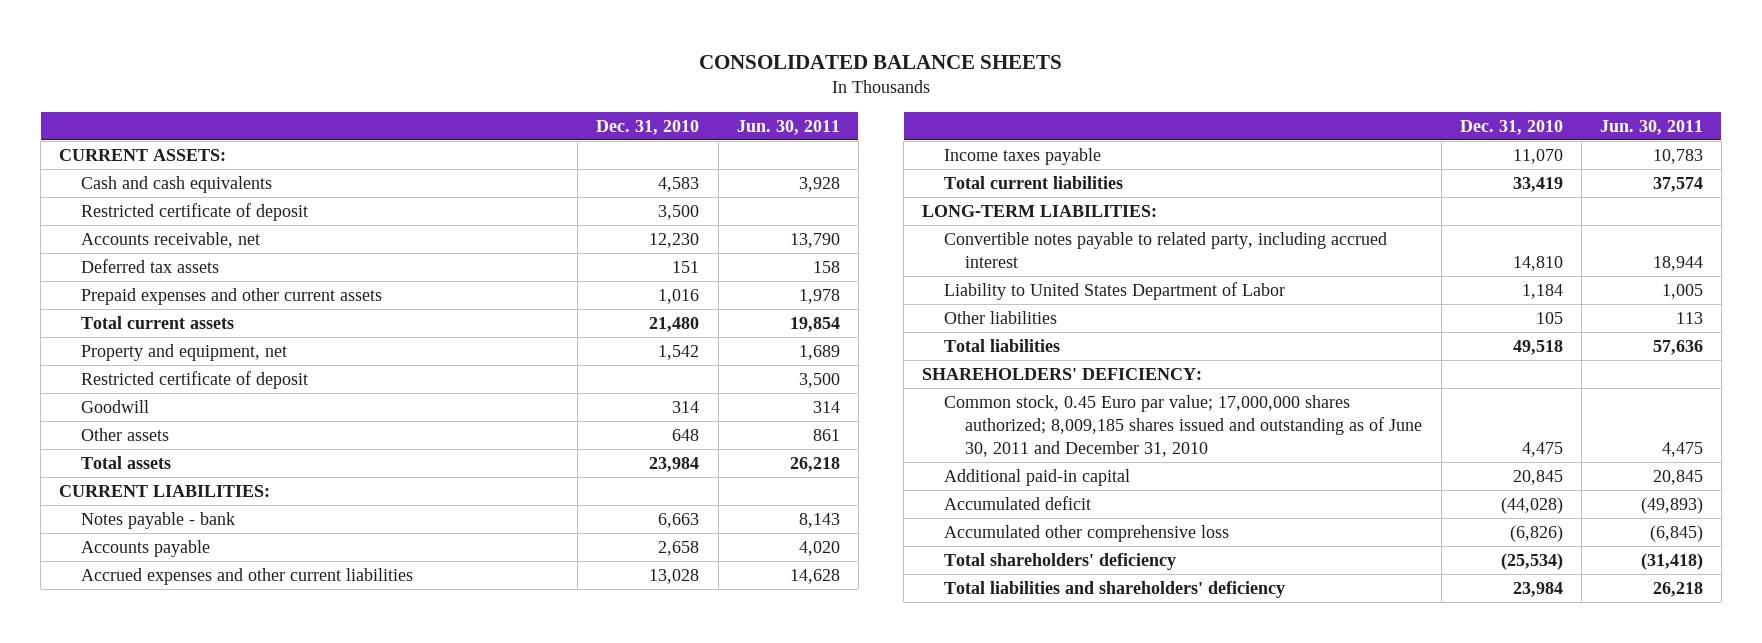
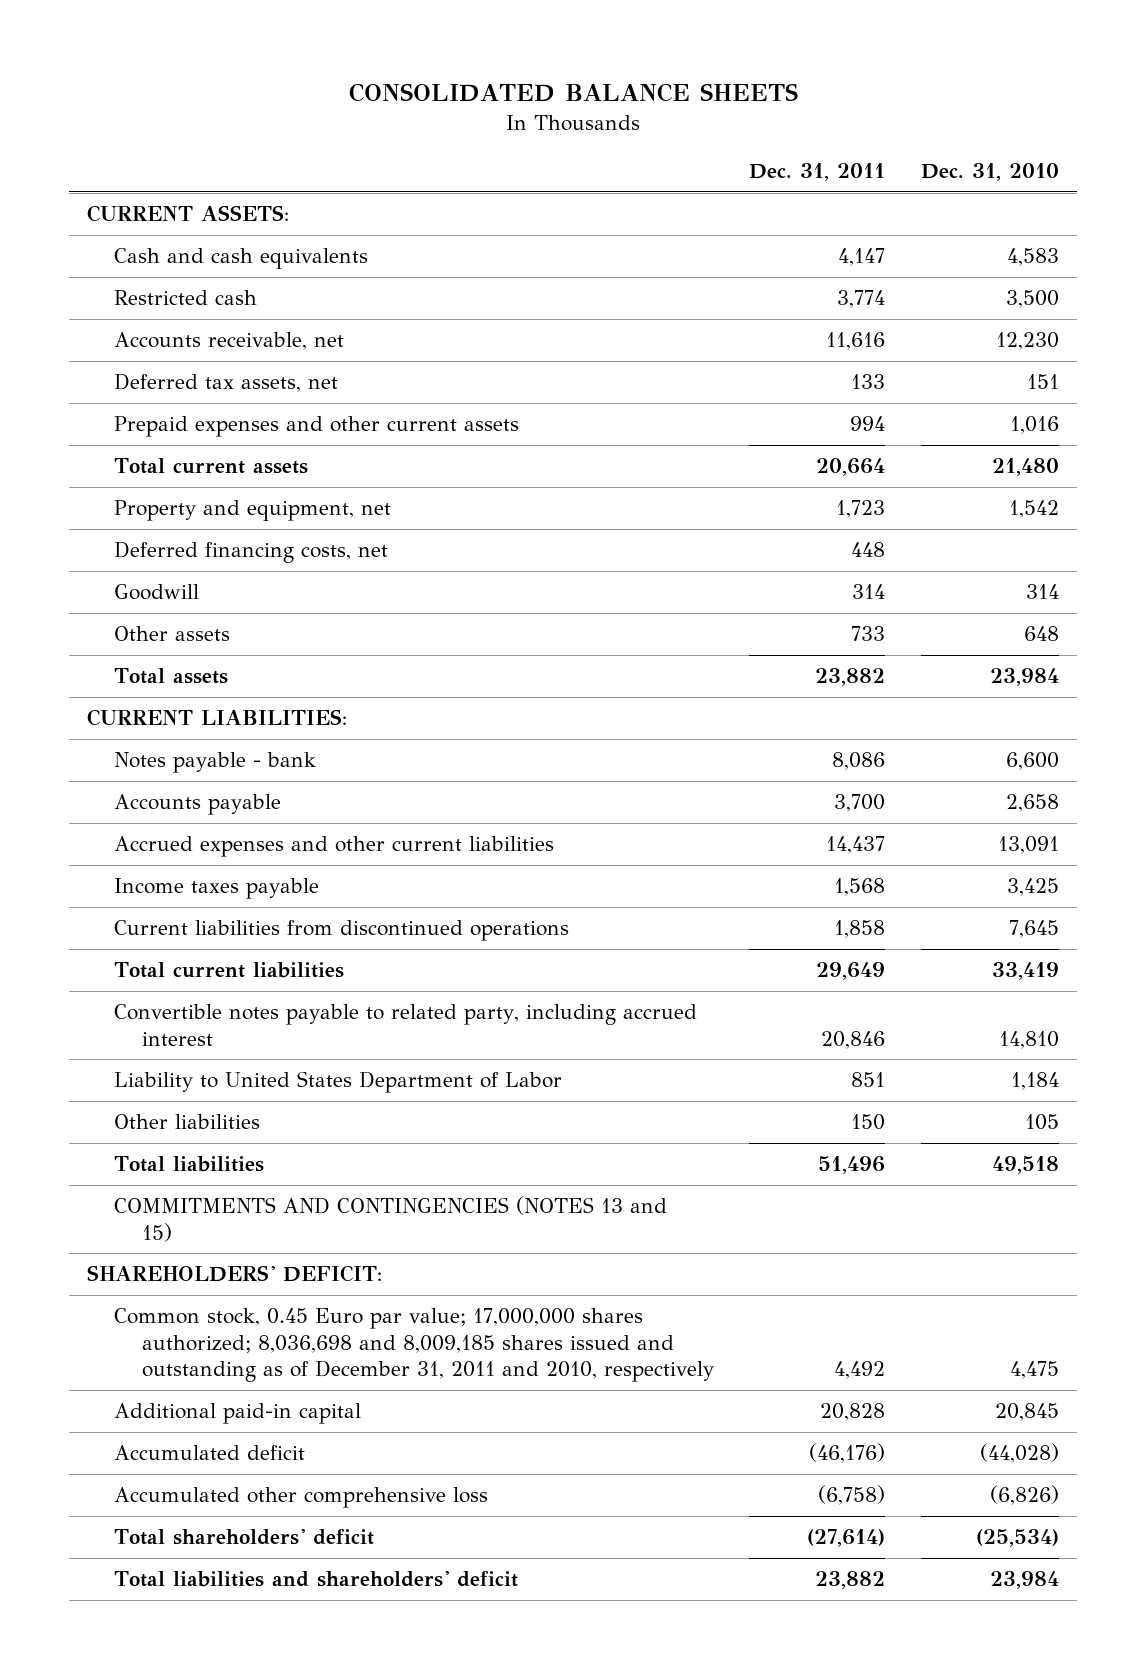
[736,119,840,135] Jun. 30, 2011 -> none
none -> [749,163,886,182] Dec. 31, 2011
[80,203,308,222] Restricted certificate of deposit -> none
none -> [114,289,258,305] Restricted cash
[80,259,219,274] Deferred tax assets -> [114,372,339,392] Deferred tax assets, net
[80,371,308,390] Restricted certificate of deposit -> none
none -> [114,540,389,563] Deferred financing costs, net
[658,513,700,529] 6,663 -> [1006,751,1060,770] 6,600
[649,569,700,585] 13,028 -> [998,835,1060,854] 13,091
[1512,149,1563,165] 11,070 -> [1007,877,1060,896] 3,425
none -> [114,919,570,941] Current liabilities from discontinued operations
[922,205,1158,218] LONG-TERM LIABILITIES: -> none
none -> [114,1195,668,1242] COMMITMENTS AND CONTINGENCIES (NOTES 13 and 15)
[922,368,1203,381] SHAREHOLDERS' DEFICIENCY: -> [86,1264,382,1282] SHAREHOLDERS' DEFICIT:
[943,395,1423,457] Common stock, 0.45 Euro par value; 17,000,000 shares authorized; 8,009,185 shares issued and outstanding as of June 30, 2011 and December 31, 2010 -> [114,1307,714,1383] Common stock, 0.45 Euro par value; 17,000,000 shares authorized; 8,036,698 and 8,009,185 shares issued and outstanding as of December 31, 2011 and 2010, respectively
[943,553,1176,571] Total shareholders' deficiency -> [114,1528,375,1545] Total shareholders' deficit
[943,581,1285,599] Total liabilities and shareholders' deficiency -> [114,1570,519,1587] Total liabilities and shareholders' deficit

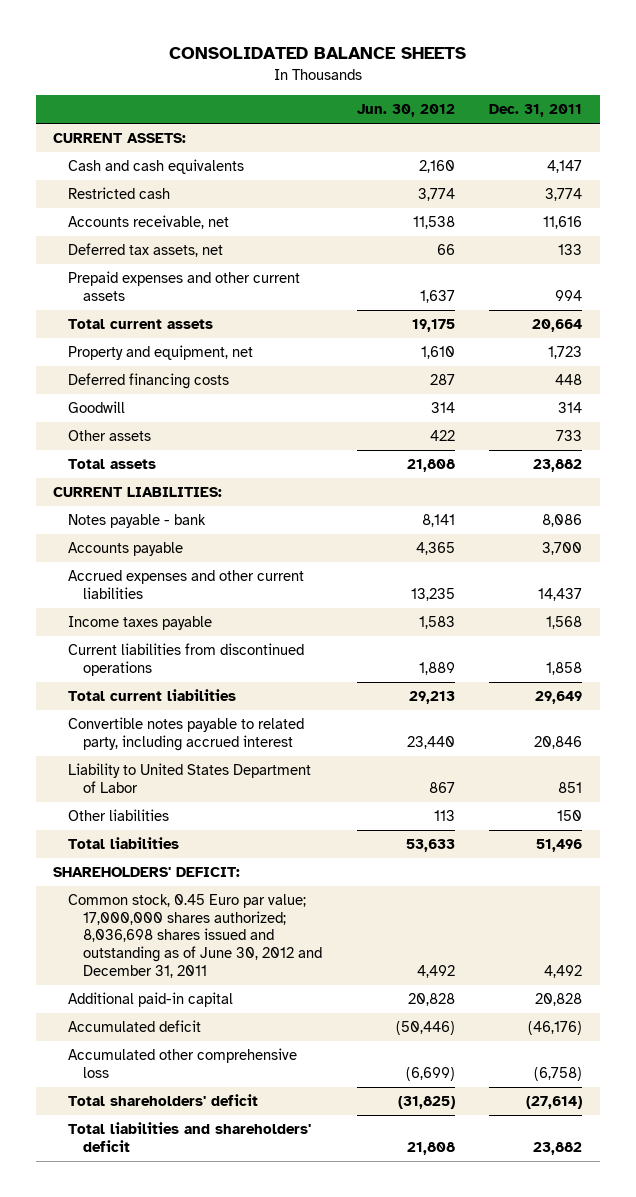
[921,163,1060,182] Dec. 31, 2010 -> none
none -> [356,104,455,118] Jun. 30, 2012
[114,540,389,563] Deferred financing costs, net -> [68,373,230,390] Deferred financing costs
[114,1195,668,1242] COMMITMENTS AND CONTINGENCIES (NOTES 13 and 15) -> none
[114,1307,714,1383] Common stock, 0.45 Euro par value; 17,000,000 shares authorized; 8,036,698 and 8,009,185 shares issued and outstanding as of December 31, 2011 and 2010, respectively -> [68,894,323,978] Common stock, 0.45 Euro par value; 17,000,000 shares authorized; 8,036,698 shares issued and outstanding as of June 30, 2012 and December 31, 2011

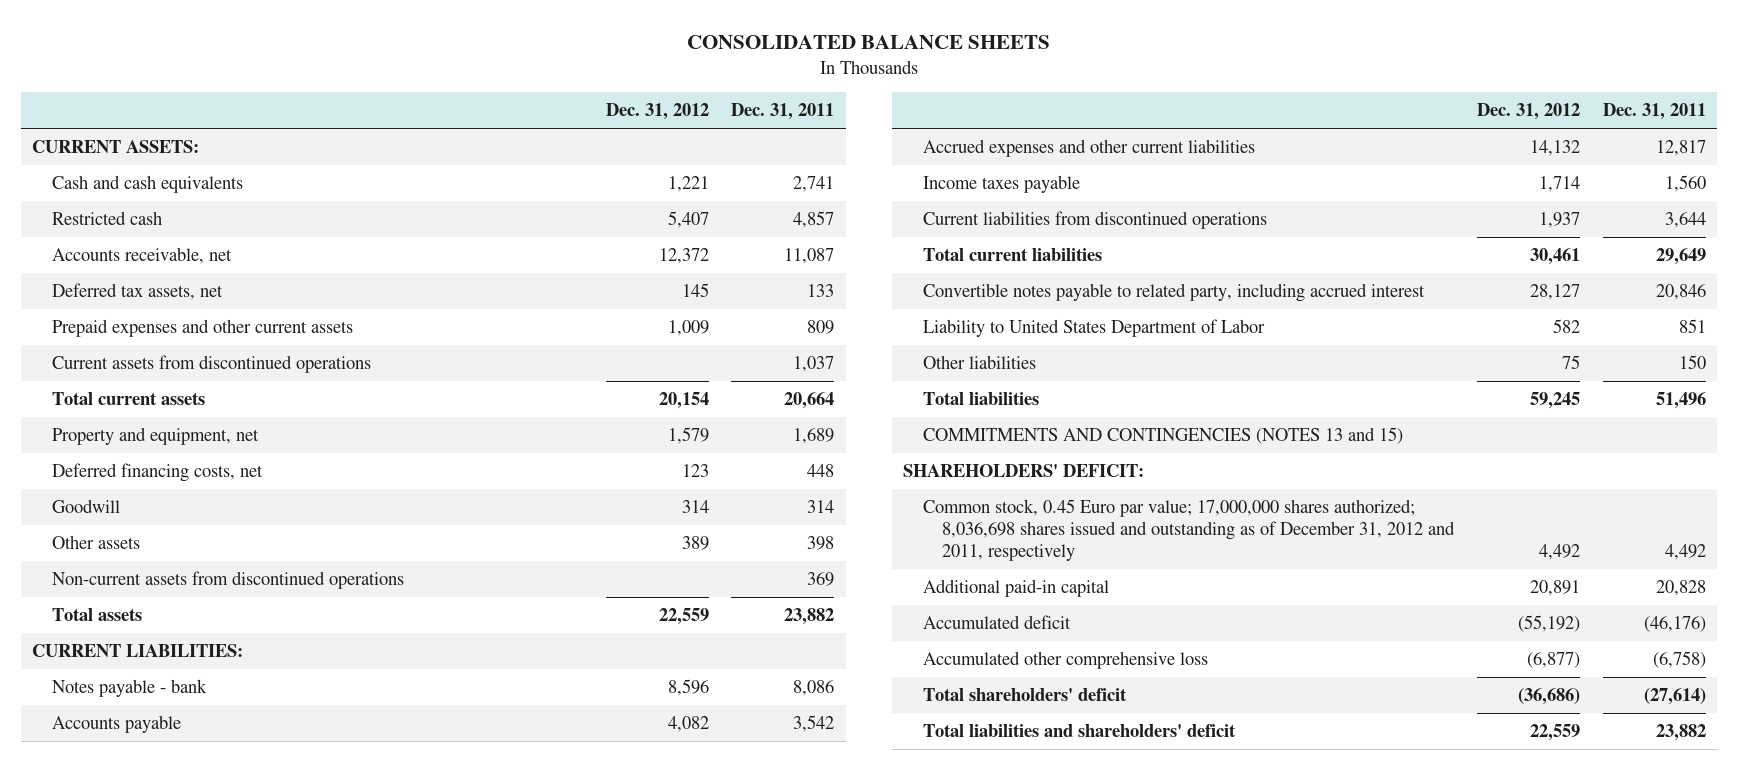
[356,104,455,118] Jun. 30, 2012 -> none
none -> [605,103,709,121] Dec. 31, 2012
[547,160,583,174] 4,147 -> [793,175,835,192] 2,741
[545,188,583,202] 3,774 -> [793,210,835,228] 4,857
[543,216,583,230] 11,616 -> [784,247,835,264] 11,087
[555,289,583,301] 994 -> [807,319,835,334] 809
none -> [51,354,371,373] Current assets from discontinued operations
[548,346,583,360] 1,723 -> [793,427,835,444] 1,689
[68,373,230,390] Deferred financing costs -> [51,462,263,482] Deferred financing costs, net
[556,430,583,442] 733 -> [807,535,835,550] 398
none -> [51,570,404,589] Non-current assets from discontinued operations
[542,542,583,556] 3,700 -> [793,714,835,732] 3,542
[538,587,583,601] 14,437 -> [1655,139,1706,156] 12,817
[546,616,583,630] 1,568 -> [1664,174,1706,192] 1,560
[546,661,583,675] 1,858 -> [1664,211,1706,228] 3,644
none -> [922,426,1403,444] COMMITMENTS AND CONTINGENCIES (NOTES 13 and 15)
[68,894,323,978] Common stock, 0.45 Euro par value; 17,000,000 shares authorized; 8,036,698 shares issued and outstanding as of June 30, 2012 and December 31, 2011 -> [922,498,1456,561] Common stock, 0.45 Euro par value; 17,000,000 shares authorized; 8,036,698 shares issued and outstanding as of December 31, 2012 and 2011, respectively

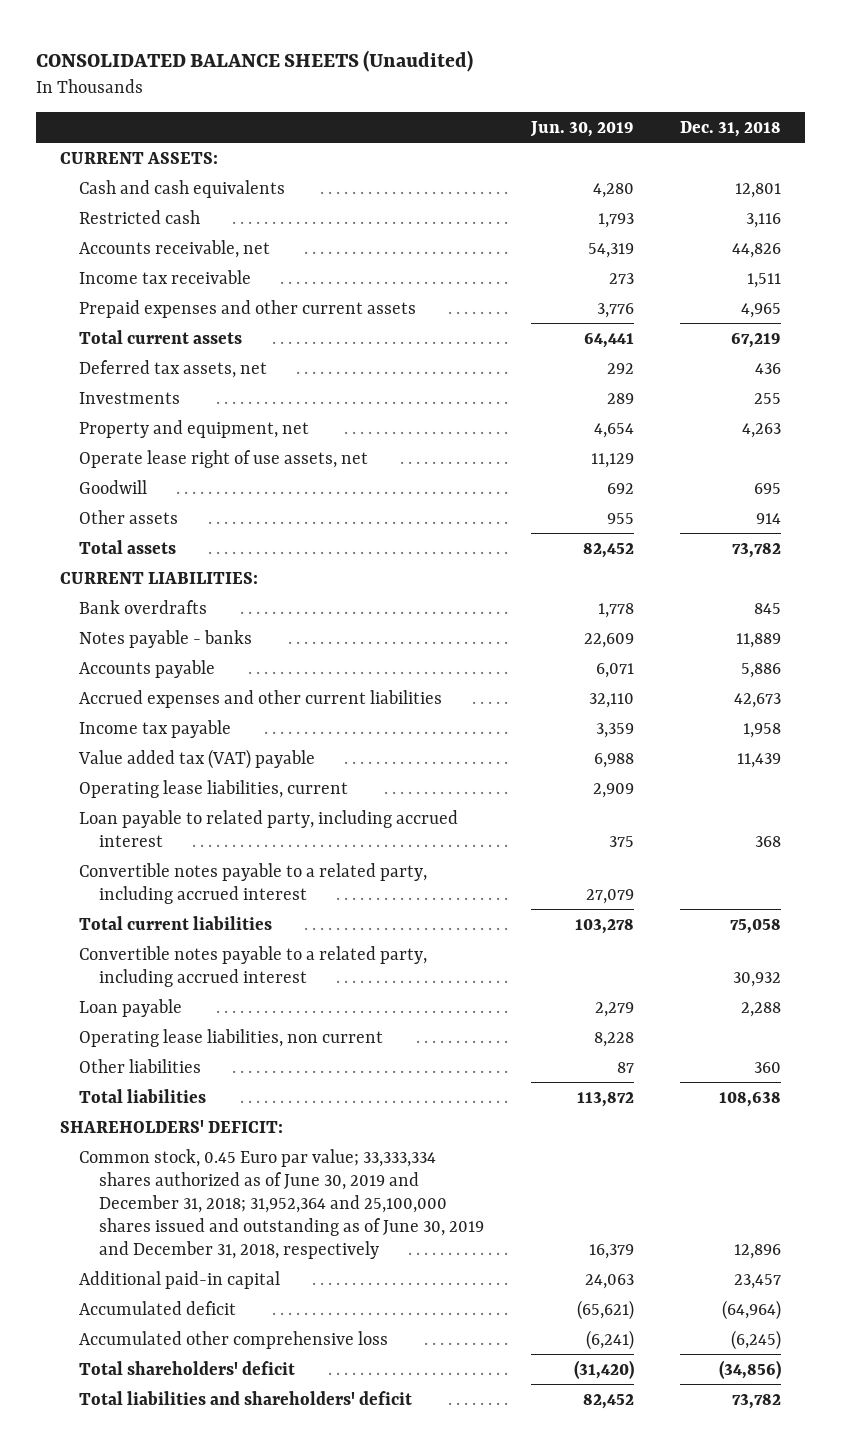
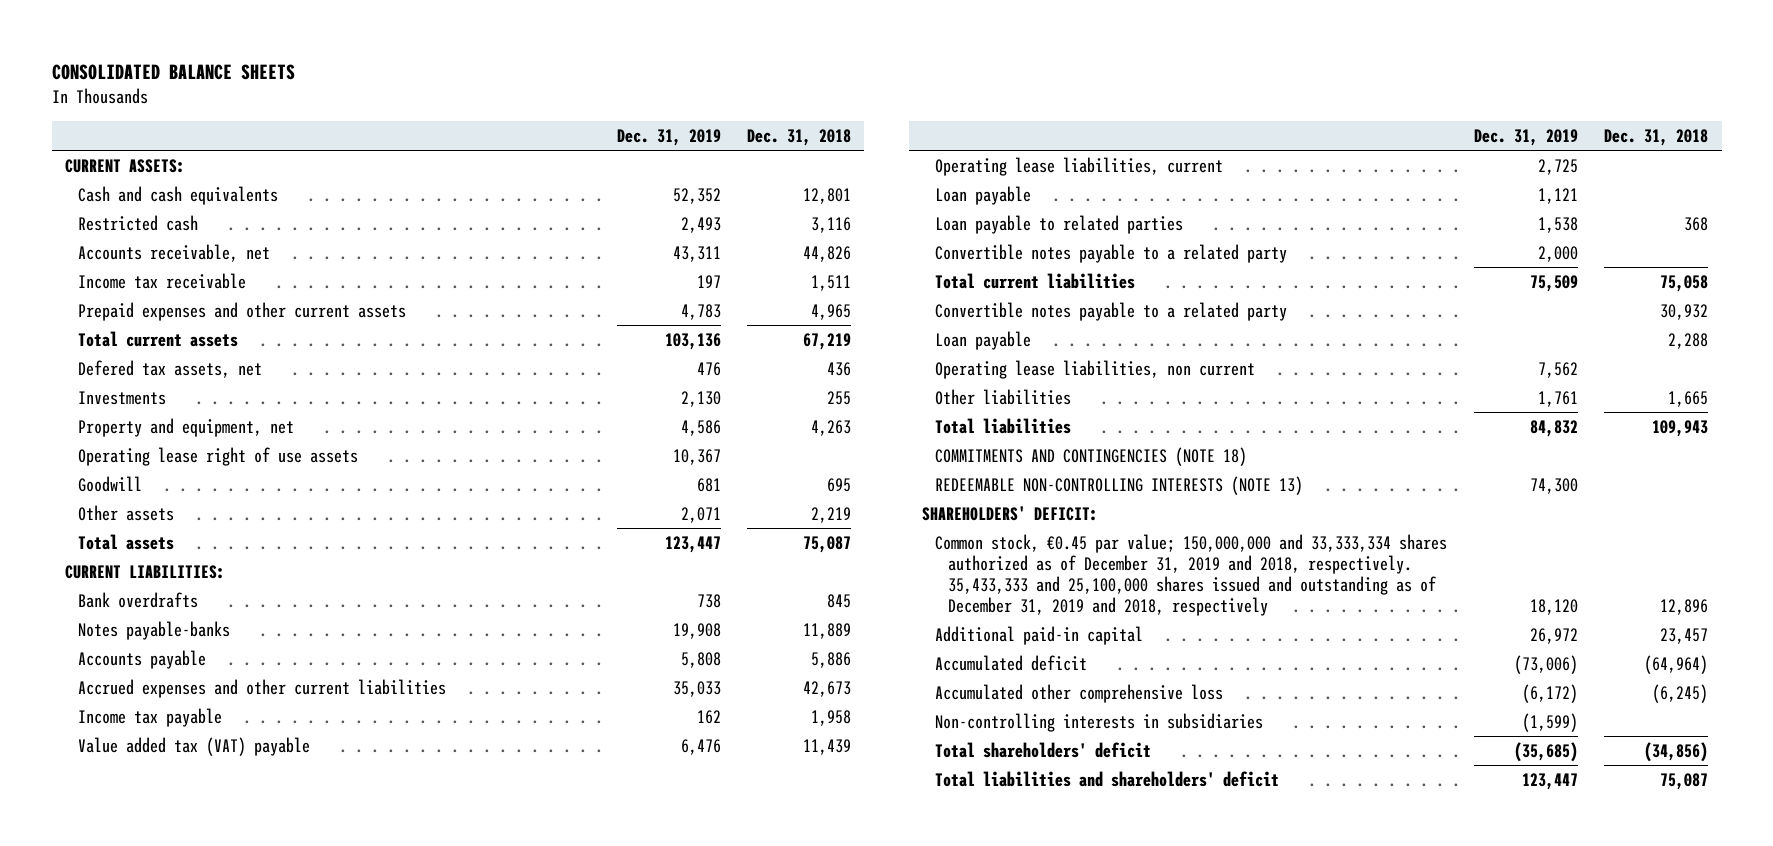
[36,49,474,72] CONSOLIDATED BALANCE SHEETS (Unaudited) -> [51,64,295,81] CONSOLIDATED BALANCE SHEETS
[529,120,634,137] Jun. 30, 2019 -> none
none -> [616,128,721,146] Dec. 31, 2019
[79,359,268,378] Deferred tax assets, net -> [77,359,262,378] Defered tax assets, net
[79,449,369,468] Operate lease right of use assets, net -> [77,446,358,466] Operating lease right of use assets
[756,512,782,524] 914 -> [811,506,852,523] 2,219
[732,542,782,558] 73,782 -> [803,535,852,553] 75,087
[79,629,253,648] Notes payable - banks -> [77,620,230,640] Notes payable-banks
none -> [935,185,1032,205] Loan payable
[79,809,459,847] Loan payable to related party, including accrued interest -> [935,214,1184,234] Loan payable to related parties
[79,862,428,904] Convertible notes payable to a related party, including accrued interest -> [935,243,1288,263] Convertible notes payable to a related party
[79,945,428,987] Convertible notes payable to a related party, including accrued interest -> [935,301,1288,321] Convertible notes payable to a related party
[754,1061,782,1073] 360 -> [1668,390,1709,407] 1,665
[719,1091,782,1107] 108,638 -> [1652,419,1709,437] 109,943
none -> [935,446,1248,466] COMMITMENTS AND CONTINGENCIES (NOTE 18)
none -> [935,475,1304,495] REDEEMABLE NON-CONTROLLING INTERESTS (NOTE 13)
[79,1148,485,1259] Common stock, 0.45 Euro par value; 33,333,334 shares authorized as of June 30, 2019 and December 31, 2018; 31,952,364 and 25,100,000 shares issued and outstanding as of June 30, 2019 and December 31, 2018, respectively -> [935,533,1448,617] Common stock, €0.45 par value; 150,000,000 and 33,333,334 shares authorized as of December 31, 2019 and 2018, respectively. 35,433,333 and 25,100,000 shares issued and outstanding as of December 31, 2019 and 2018, respectively
none -> [935,712,1264,732] Non-controlling interests in subsidiaries
[732,1393,782,1409] 73,782 -> [1660,772,1709,790] 75,087

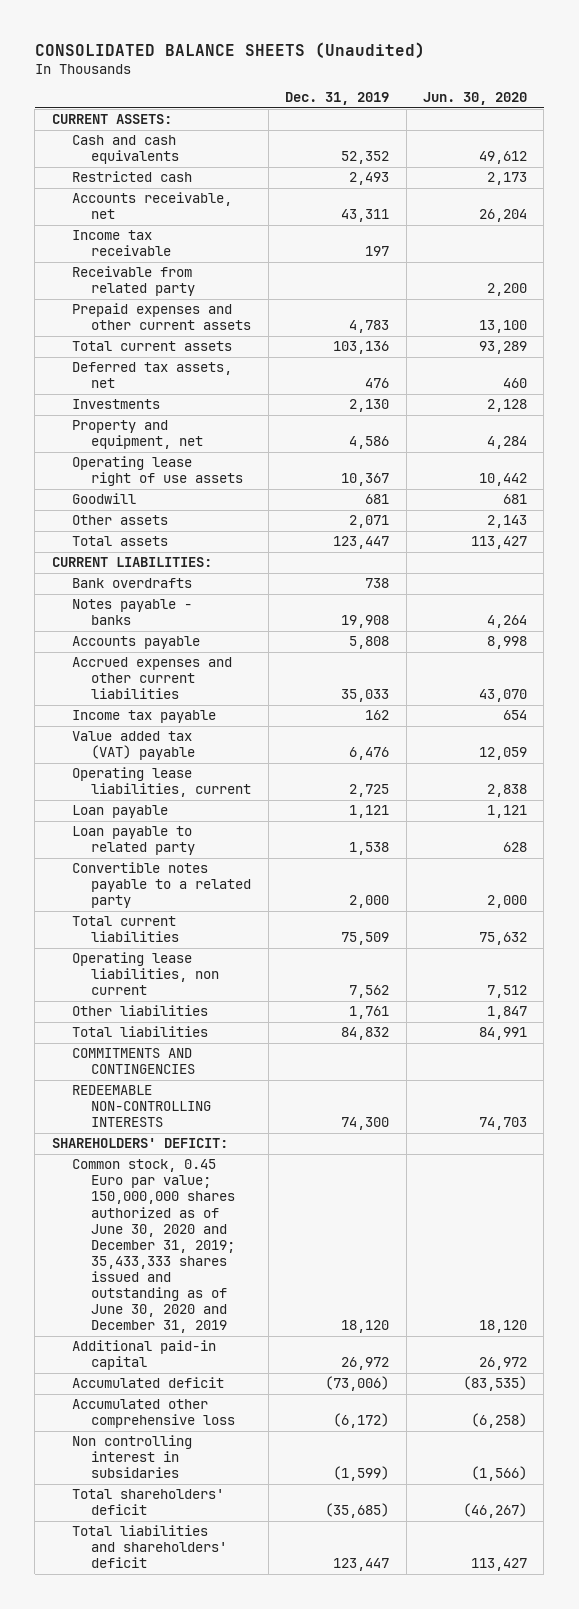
[51,64,295,81] CONSOLIDATED BALANCE SHEETS -> [34,41,425,58] CONSOLIDATED BALANCE SHEETS (Unaudited)
[747,128,852,146] Dec. 31, 2018 -> none
none -> [423,92,528,106] Jun. 30, 2020
none -> [71,266,196,297] Receivable from related party
[77,359,262,378] Defered tax assets, net -> [71,362,232,389] Deferred tax assets, net
[77,620,230,640] Notes payable-banks -> [71,599,192,626] Notes payable - banks
[935,214,1184,234] Loan payable to related parties -> [71,826,196,856] Loan payable to related party
[935,301,1288,321] Convertible notes payable to a related party -> none
[935,330,1032,350] Loan payable -> none
[935,446,1248,466] COMMITMENTS AND CONTINGENCIES (NOTE 18) -> [71,1048,196,1075] COMMITMENTS AND CONTINGENCIES
[935,475,1304,495] REDEEMABLE NON-CONTROLLING INTERESTS (NOTE 13) -> [71,1085,212,1128] REDEEMABLE NON-CONTROLLING INTERESTS
[935,533,1448,617] Common stock, €0.45 par value; 150,000,000 and 33,333,334 shares authorized as of December 31, 2019 and 2018, respectively. 35,433,333 and 25,100,000 shares issued and outstanding as of December 31, 2019 and 2018, respectively -> [71,1159,236,1333] Common stock, 0.45 Euro par value; 150,000,000 shares authorized as of June 30, 2020 and December 31, 2019; 35,433,333 shares issued and outstanding as of June 30, 2020 and December 31, 2019
[935,712,1264,732] Non-controlling interests in subsidiaries -> [71,1435,192,1479] Non controlling interest in subsidaries

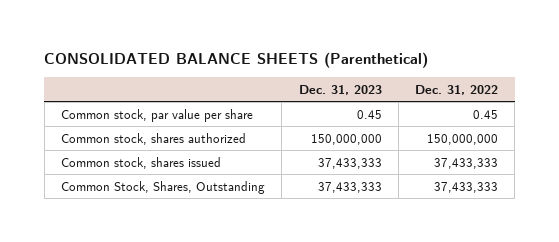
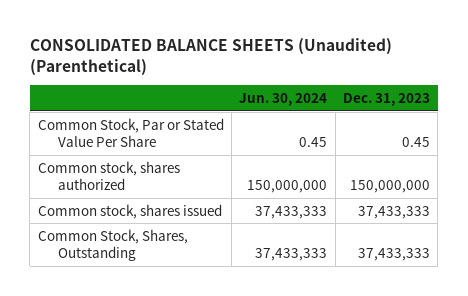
[44,52,429,69] CONSOLIDATED BALANCE SHEETS (Parenthetical) -> [29,37,392,76] CONSOLIDATED BALANCE SHEETS (Unaudited) (Parenthetical)
[415,84,499,95] Dec. 31, 2022 -> none
none -> [239,92,328,106] Jun. 30, 2024
[61,108,254,122] Common stock, par value per share -> [37,117,224,147] Common Stock, Par or Stated Value Per Share

